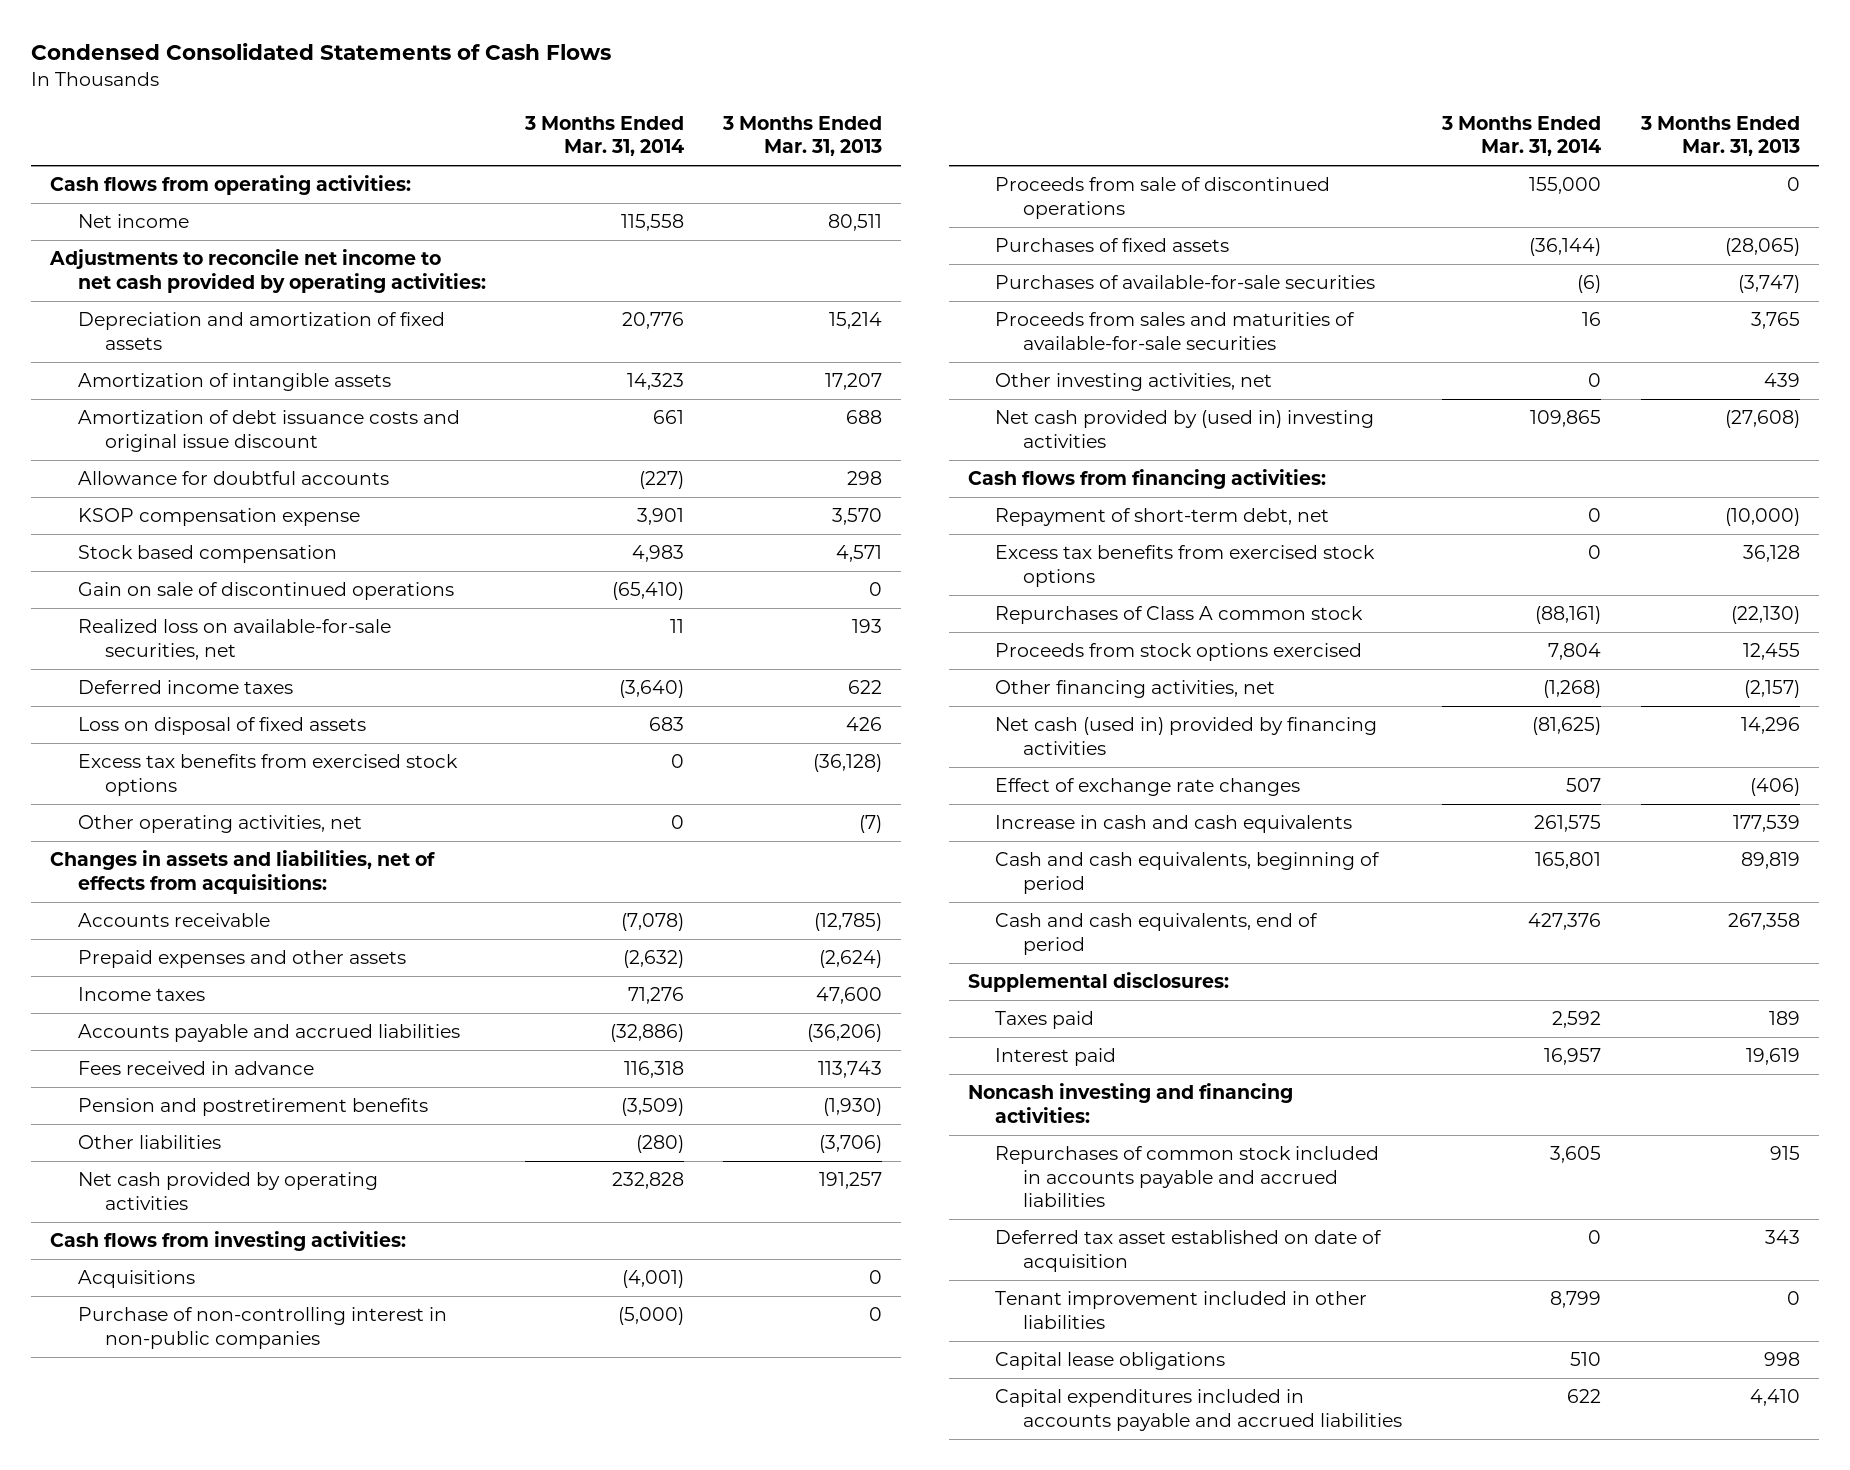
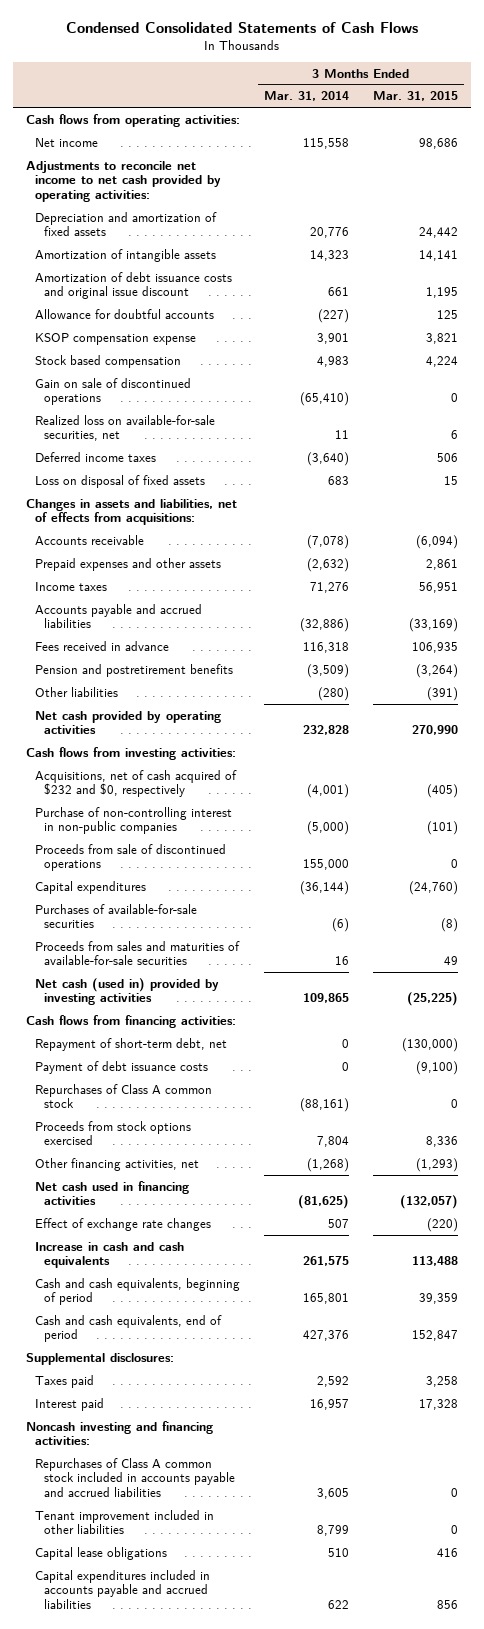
[721,115,882,157] 3 Months Ended Mar. 31, 2013 -> none
none -> [373,91,459,102] Mar. 31, 2015
[77,754,458,796] Excess tax benefits from exercised stock options -> none
[77,815,362,834] Other operating activities, net -> none
[77,1270,195,1289] Acquisitions -> [35,769,238,798] Acquisitions, net of cash acquired of $232 and $0, respectively
[995,238,1230,253] Purchases of fixed assets -> [35,880,147,894] Capital expenditures
[995,373,1273,392] Other investing activities, net -> none
[995,410,1375,448] Net cash provided by (used in) investing activities -> [35,977,220,1006] Net cash (used in) provided by investing activities
[995,545,1376,587] Excess tax benefits from exercised stock options -> none
none -> [35,1060,209,1074] Payment of debt issuance costs
[995,717,1378,755] Net cash (used in) provided by financing activities -> [35,1180,190,1206] Net cash used in financing activities
[995,1230,1383,1272] Deferred tax asset established on date of acquisition -> none
[995,1146,1380,1207] Repurchases of common stock included in accounts payable and accrued liabilities -> [35,1457,236,1498] Repurchases of Class A common stock included in accounts payable and accrued liabilities

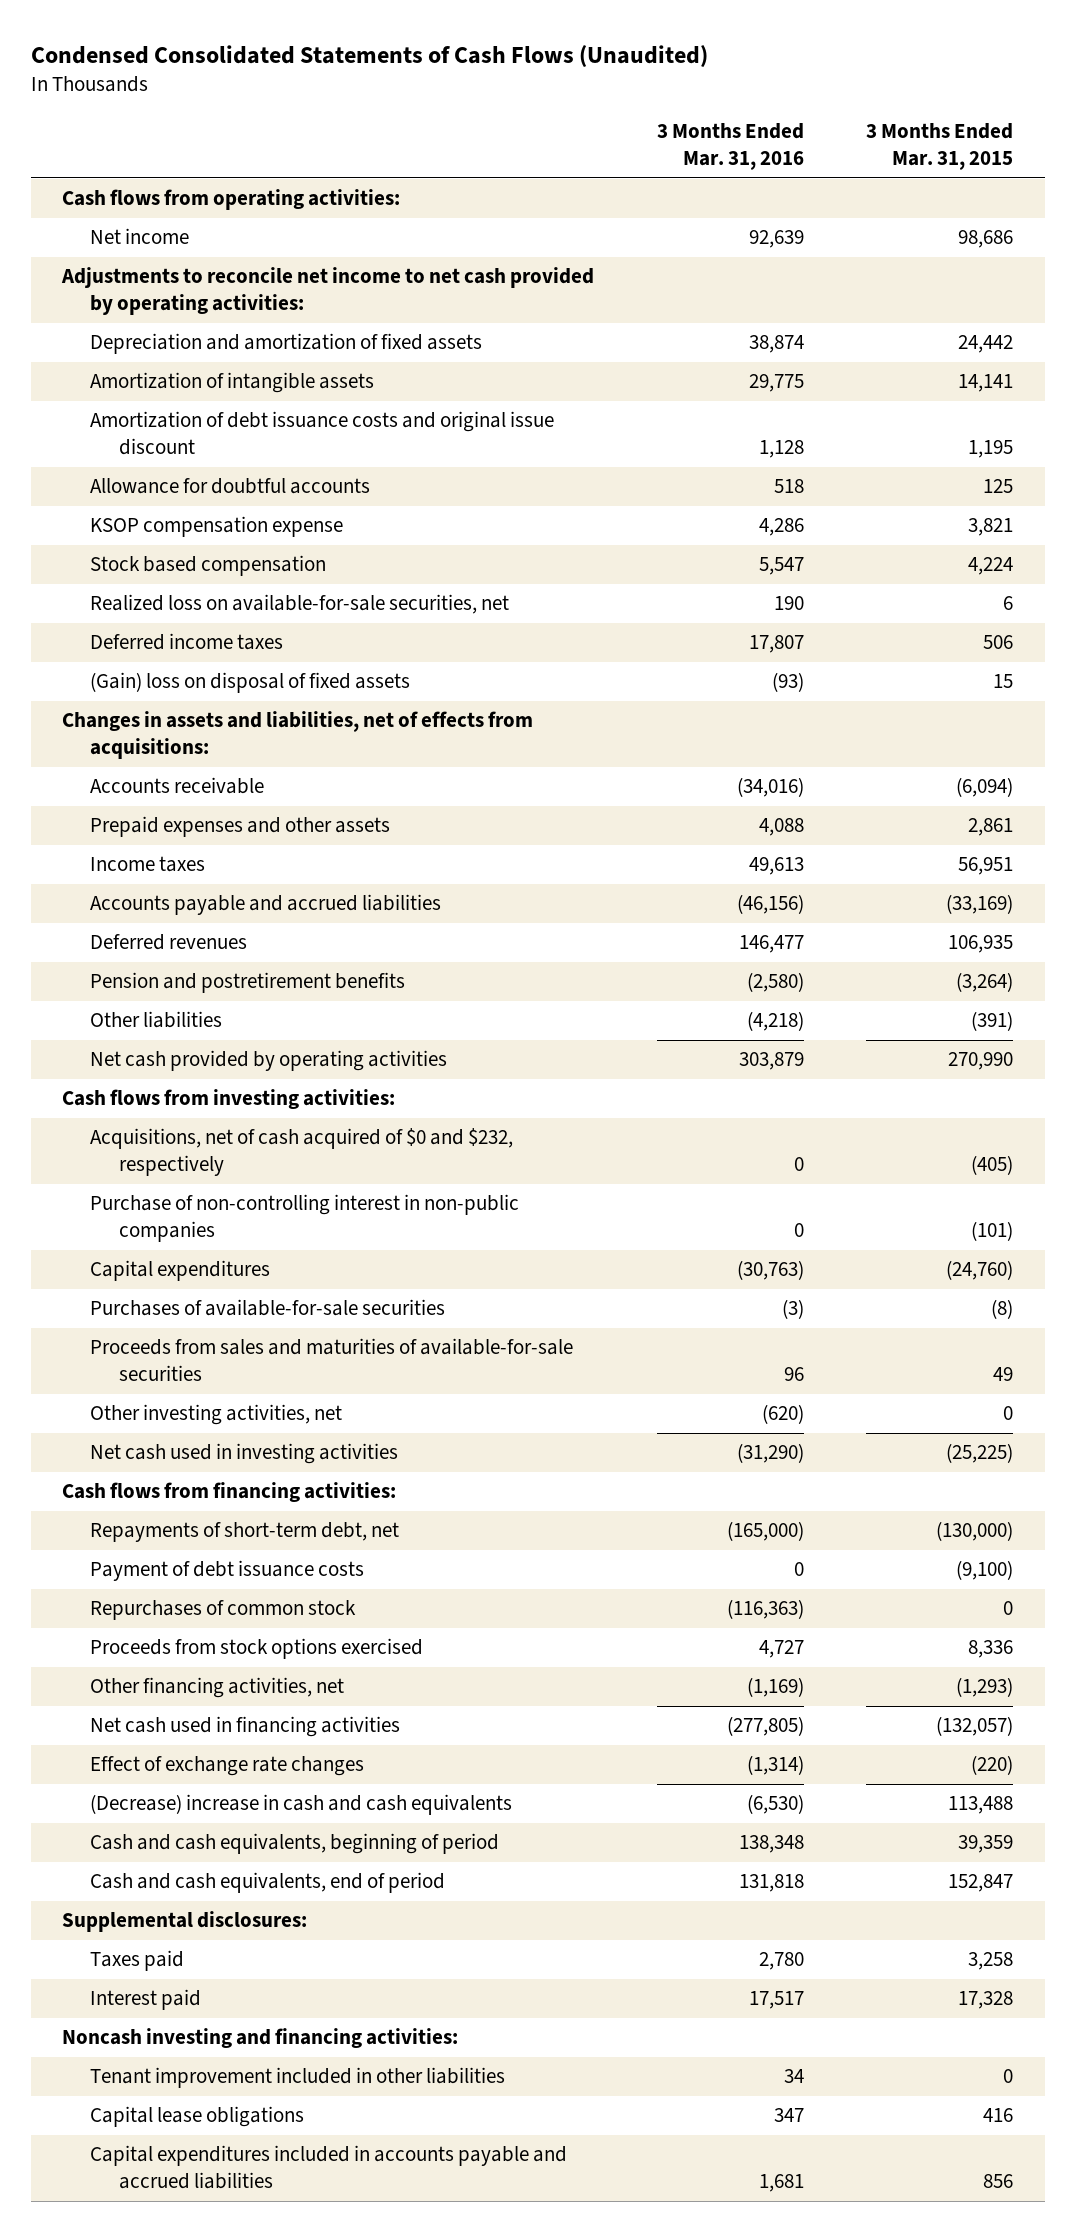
[66,21,419,33] Condensed Consolidated Statements of Cash Flows -> [30,44,708,67] Condensed Consolidated Statements of Cash Flows (Unaudited)
[264,91,350,102] Mar. 31, 2014 -> none
none -> [656,123,804,171] 3 Months Ended Mar. 31, 2016
[35,377,192,406] Gain on sale of discontinued operations -> none
[35,474,206,488] Loss on disposal of fixed assets -> [90,672,411,694] (Gain) loss on disposal of fixed assets
[35,640,170,651] Fees received in advance -> [90,934,248,951] Deferred revenues
[35,769,238,798] Acquisitions, net of cash acquired of $232 and $0, respectively -> [90,1128,514,1177] Acquisitions, net of cash acquired of $0 and $232, respectively
[35,843,227,872] Proceeds from sale of discontinued operations -> none
none -> [90,1404,343,1426] Other investing activities, net
[35,977,220,1006] Net cash (used in) provided by investing activities -> [90,1443,399,1465] Net cash used in investing activities
[35,1037,228,1051] Repayment of short-term debt, net -> [90,1522,400,1543] Repayments of short-term debt, net
[35,1083,213,1109] Repurchases of Class A common stock -> [90,1600,357,1621] Repurchases of common stock
[35,1241,185,1269] Increase in cash and cash equivalents -> [90,1794,513,1816] (Decrease) increase in cash and cash equivalents
[35,1457,236,1498] Repurchases of Class A common stock included in accounts payable and accrued liabilities -> none

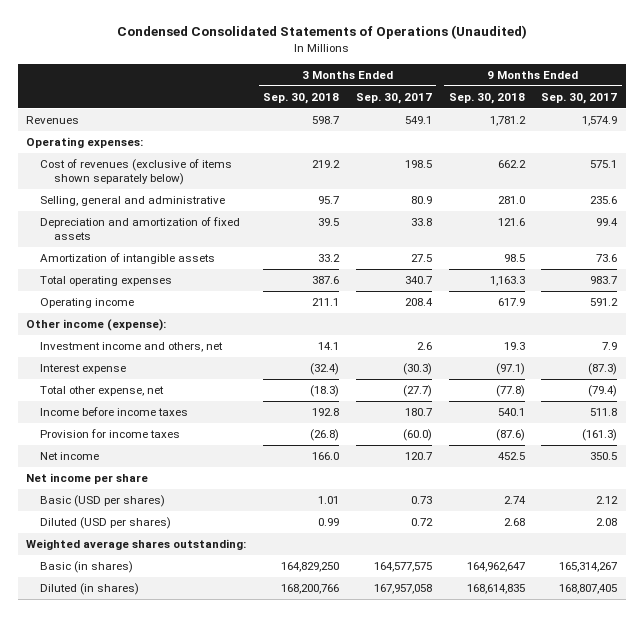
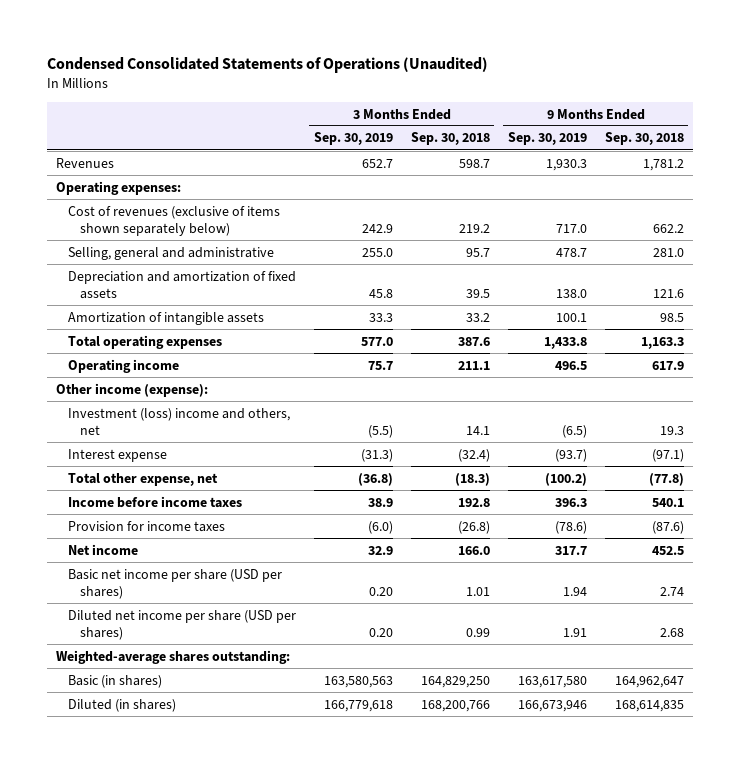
[355,93,432,105] Sep. 30, 2017 -> none
[541,93,618,105] Sep. 30, 2017 -> none
none -> [313,132,393,146] Sep. 30, 2019
none -> [507,132,587,146] Sep. 30, 2019
[40,342,224,353] Investment income and others, net -> [67,407,290,435] Investment (loss) income and others, net
[26,473,149,485] Net income per share -> none
[40,495,166,508] Basic (USD per shares) -> [67,568,282,599] Basic net income per share (USD per shares)
[40,517,172,530] Diluted (USD per shares) -> [67,609,296,640] Diluted net income per share (USD per shares)
[26,539,247,551] Weighted average shares outstanding: -> [56,649,291,664] Weighted-average shares outstanding:

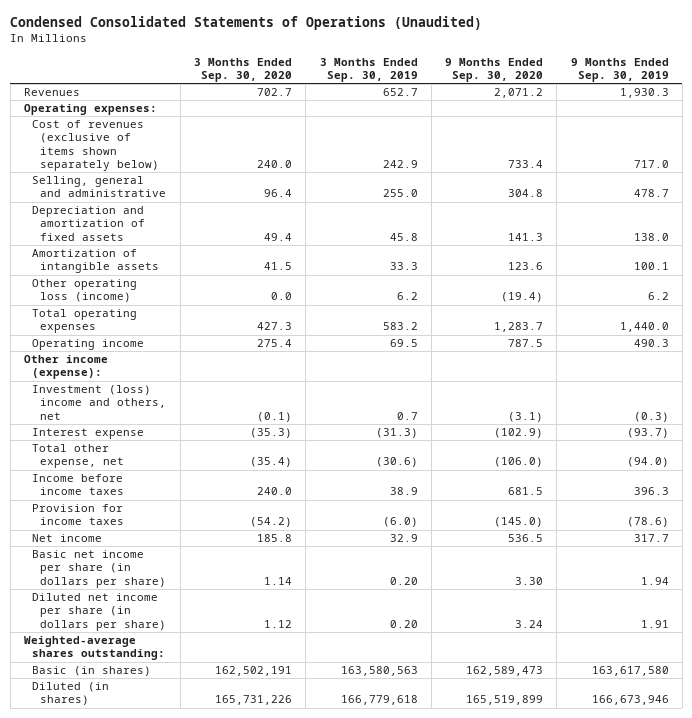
[410,132,490,146] Sep. 30, 2018 -> none
[604,132,684,146] Sep. 30, 2018 -> none
none -> [194,57,293,83] 3 Months Ended Sep. 30, 2020
none -> [445,57,544,83] 9 Months Ended Sep. 30, 2020
none -> [32,279,138,303] Other operating loss (income)
[360,336,393,346] 577.0 -> [382,322,418,331] 583.2
[543,336,587,349] 1,433.8 -> [619,322,669,333] 1,440.0
[367,360,393,370] 75.7 -> [389,339,418,348] 69.5
[554,360,587,370] 496.5 -> [633,339,669,348] 490.3
[367,424,393,438] (5.5) -> [396,411,418,420] 0.7
[561,424,587,438] (6.5) -> [633,411,669,422] (0.3)
[357,472,393,486] (36.8) -> [375,457,418,468] (30.6)
[544,472,587,486] (100.2) -> [626,457,669,468] (94.0)
[67,568,282,599] Basic net income per share (USD per shares) -> [32,550,167,588] Basic net income per share (in dollars per share)
[67,609,296,640] Diluted net income per share (USD per shares) -> [32,593,167,631] Diluted net income per share (in dollars per share)

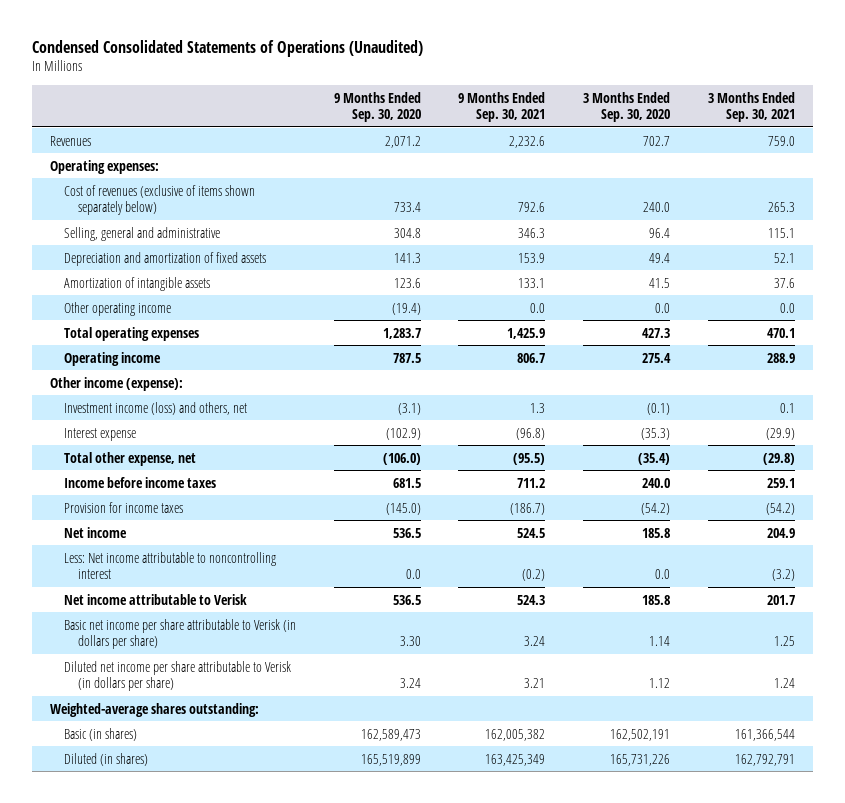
[319,57,418,83] 3 Months Ended Sep. 30, 2019 -> none
[570,57,669,83] 9 Months Ended Sep. 30, 2019 -> none
none -> [458,91,546,123] 9 Months Ended Sep. 30, 2021
none -> [707,91,795,123] 3 Months Ended Sep. 30, 2021
[32,279,138,303] Other operating loss (income) -> [63,301,171,316] Other operating income
[32,385,167,420] Investment (loss) income and others, net -> [63,401,247,415] Investment income (loss) and others, net
none -> [63,551,276,579] Less: Net income attributable to noncontrolling interest
none -> [63,593,247,605] Net income attributable to Verisk
[32,550,167,588] Basic net income per share (in dollars per share) -> [63,618,296,649] Basic net income per share attributable to Verisk (in dollars per share)
[32,593,167,631] Diluted net income per share (in dollars per share) -> [63,660,291,691] Diluted net income per share attributable to Verisk (in dollars per share)

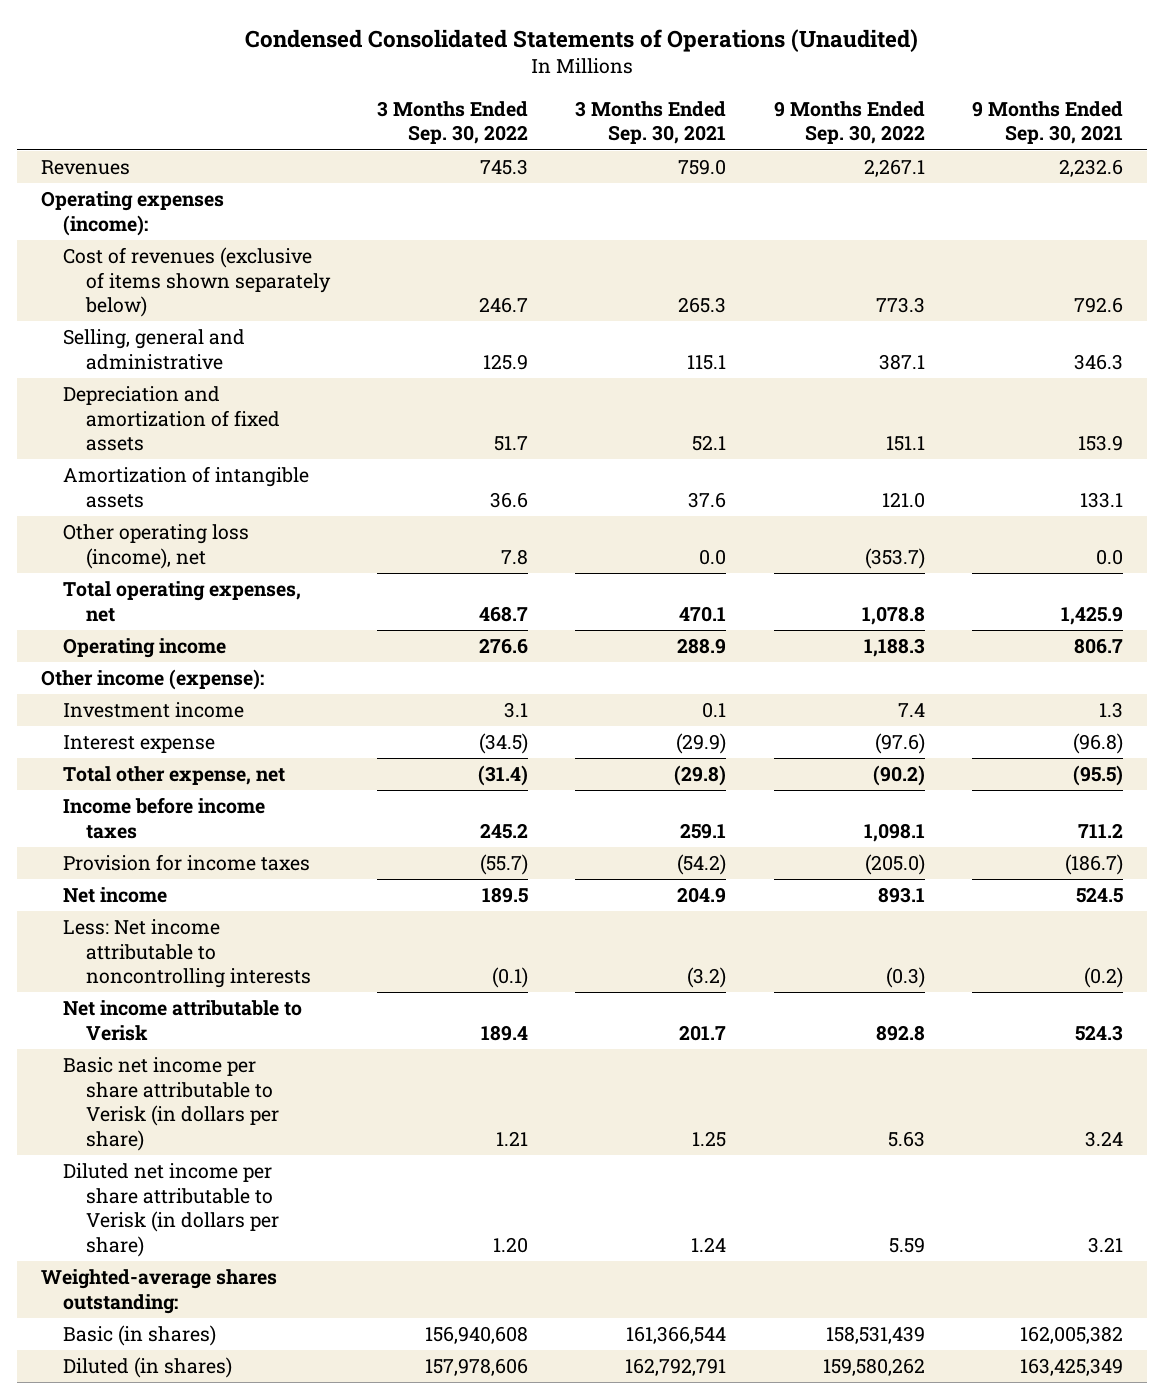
[333,91,421,123] 9 Months Ended Sep. 30, 2020 -> none
[582,91,670,123] 3 Months Ended Sep. 30, 2020 -> none
none -> [376,100,528,145] 3 Months Ended Sep. 30, 2022
none -> [773,100,925,145] 9 Months Ended Sep. 30, 2022
[50,159,160,174] Operating expenses: -> [40,191,224,236] Operating expenses (income):
[63,301,171,316] Other operating income -> [63,524,250,569] Other operating loss (income), net
[63,326,199,341] Total operating expenses -> [63,581,302,622] Total operating expenses, net
[63,401,247,415] Investment income (loss) and others, net -> [63,702,245,719] Investment income
[63,551,276,579] Less: Net income attributable to noncontrolling interest -> [63,919,311,989] Less: Net income attributable to noncontrolling interests

